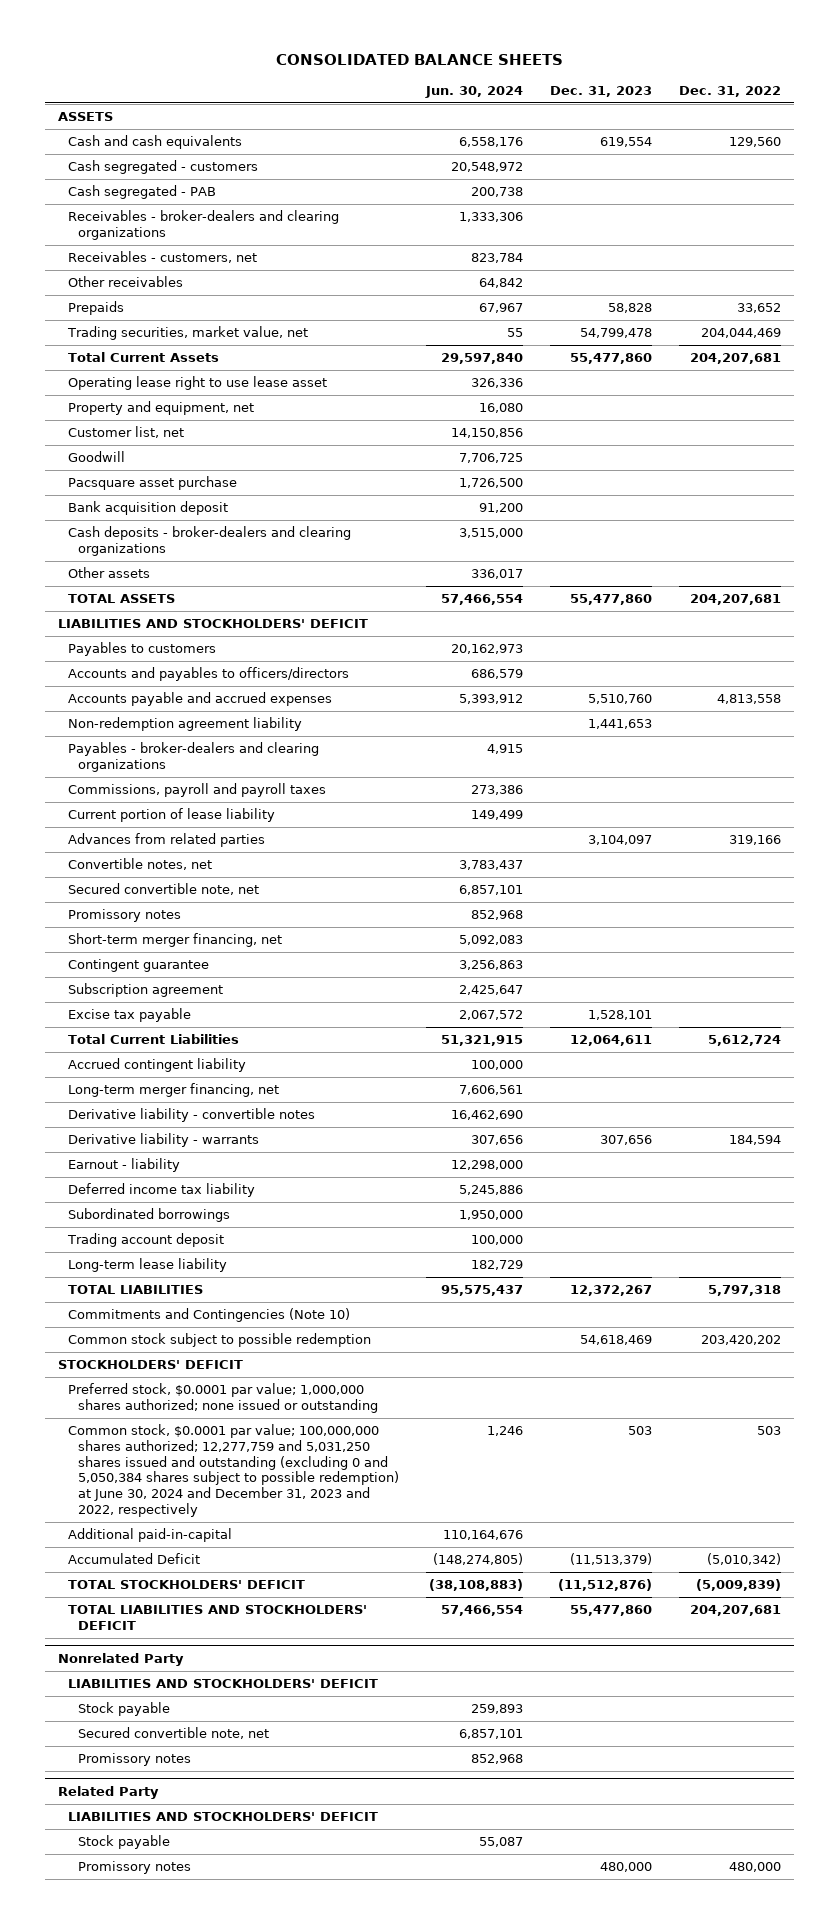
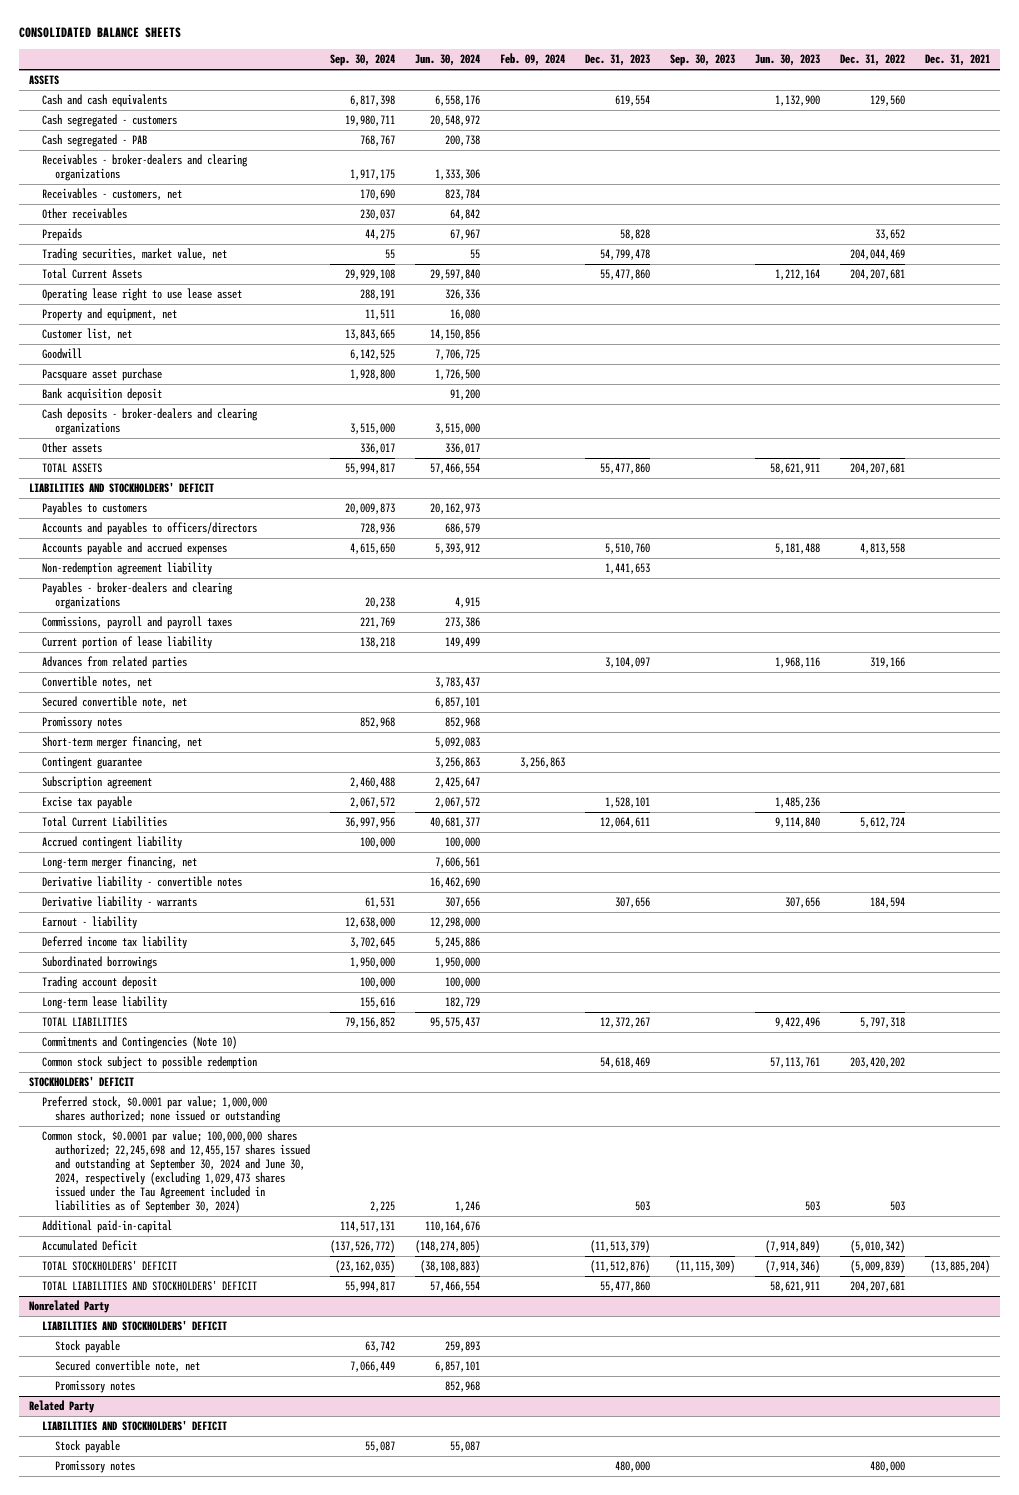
none -> [329,54,395,67] Sep. 30, 2024
none -> [499,53,565,67] Feb. 09, 2024
none -> [670,54,736,67] Sep. 30, 2023
none -> [755,54,821,67] Jun. 30, 2023
none -> [925,54,991,67] Dec. 31, 2021
[441,1035,524,1047] 51,321,915 -> [429,817,480,829] 40,681,377
[68,1424,400,1517] Common stock, $0.0001 par value; 100,000,000 shares authorized; 12,277,759 and 5,031,250 shares issued and outstanding (excluding 0 and 5,050,384 shares subject to possible redemption) at June 30, 2024 and December 31, 2023 and 2022, respectively -> [41,1130,310,1214] Common stock, $0.0001 par value; 100,000,000 shares authorized; 22,245,698 and 12,455,157 shares issued and outstanding at September 30, 2024 and June 30, 2024, respectively (excluding 1,029,473 shares issued under the Tau Agreement included in liabilities as of September 30, 2024)

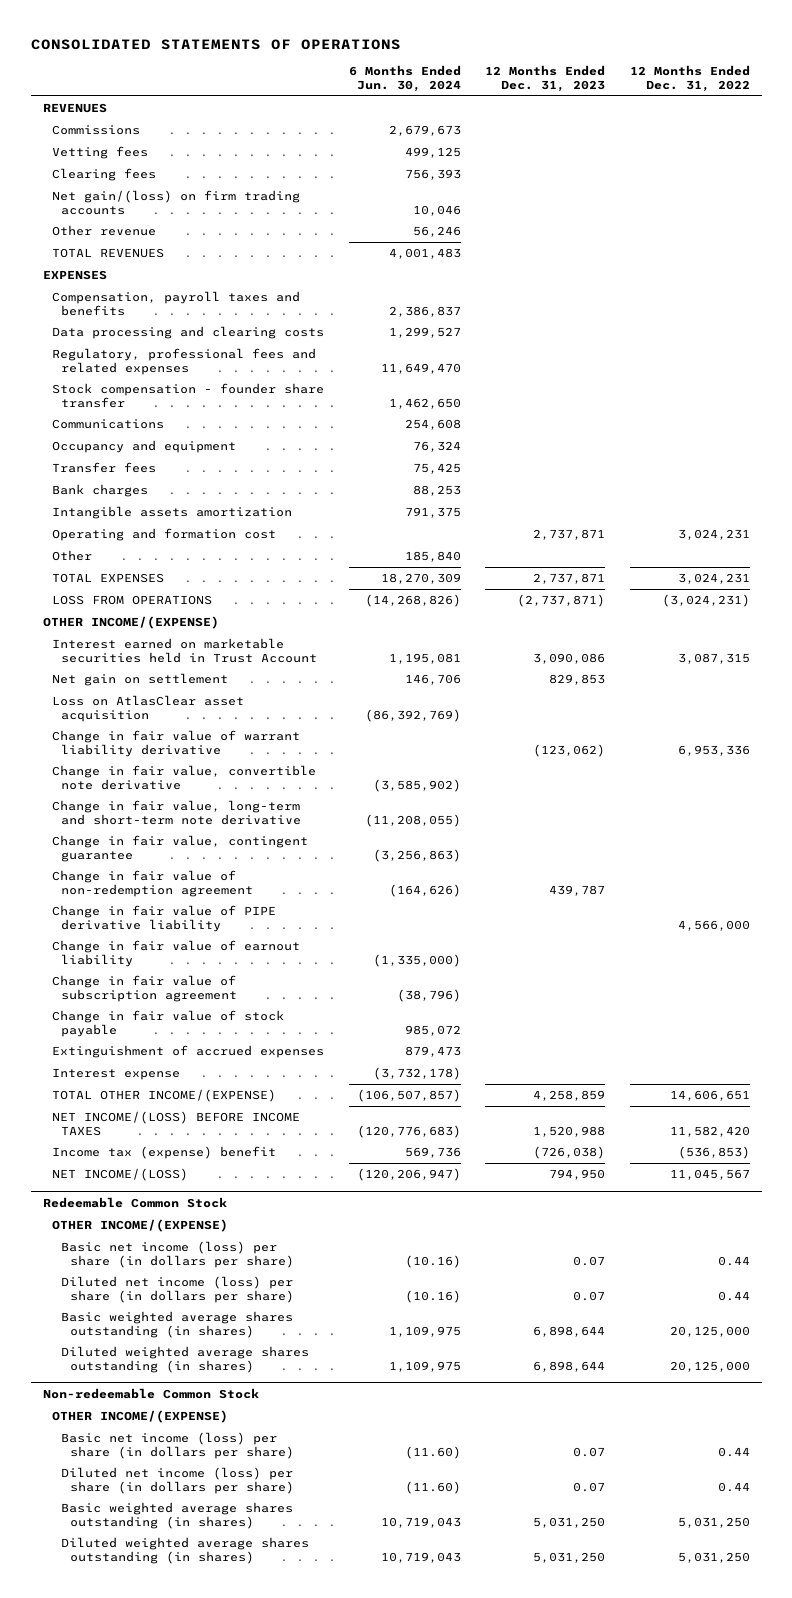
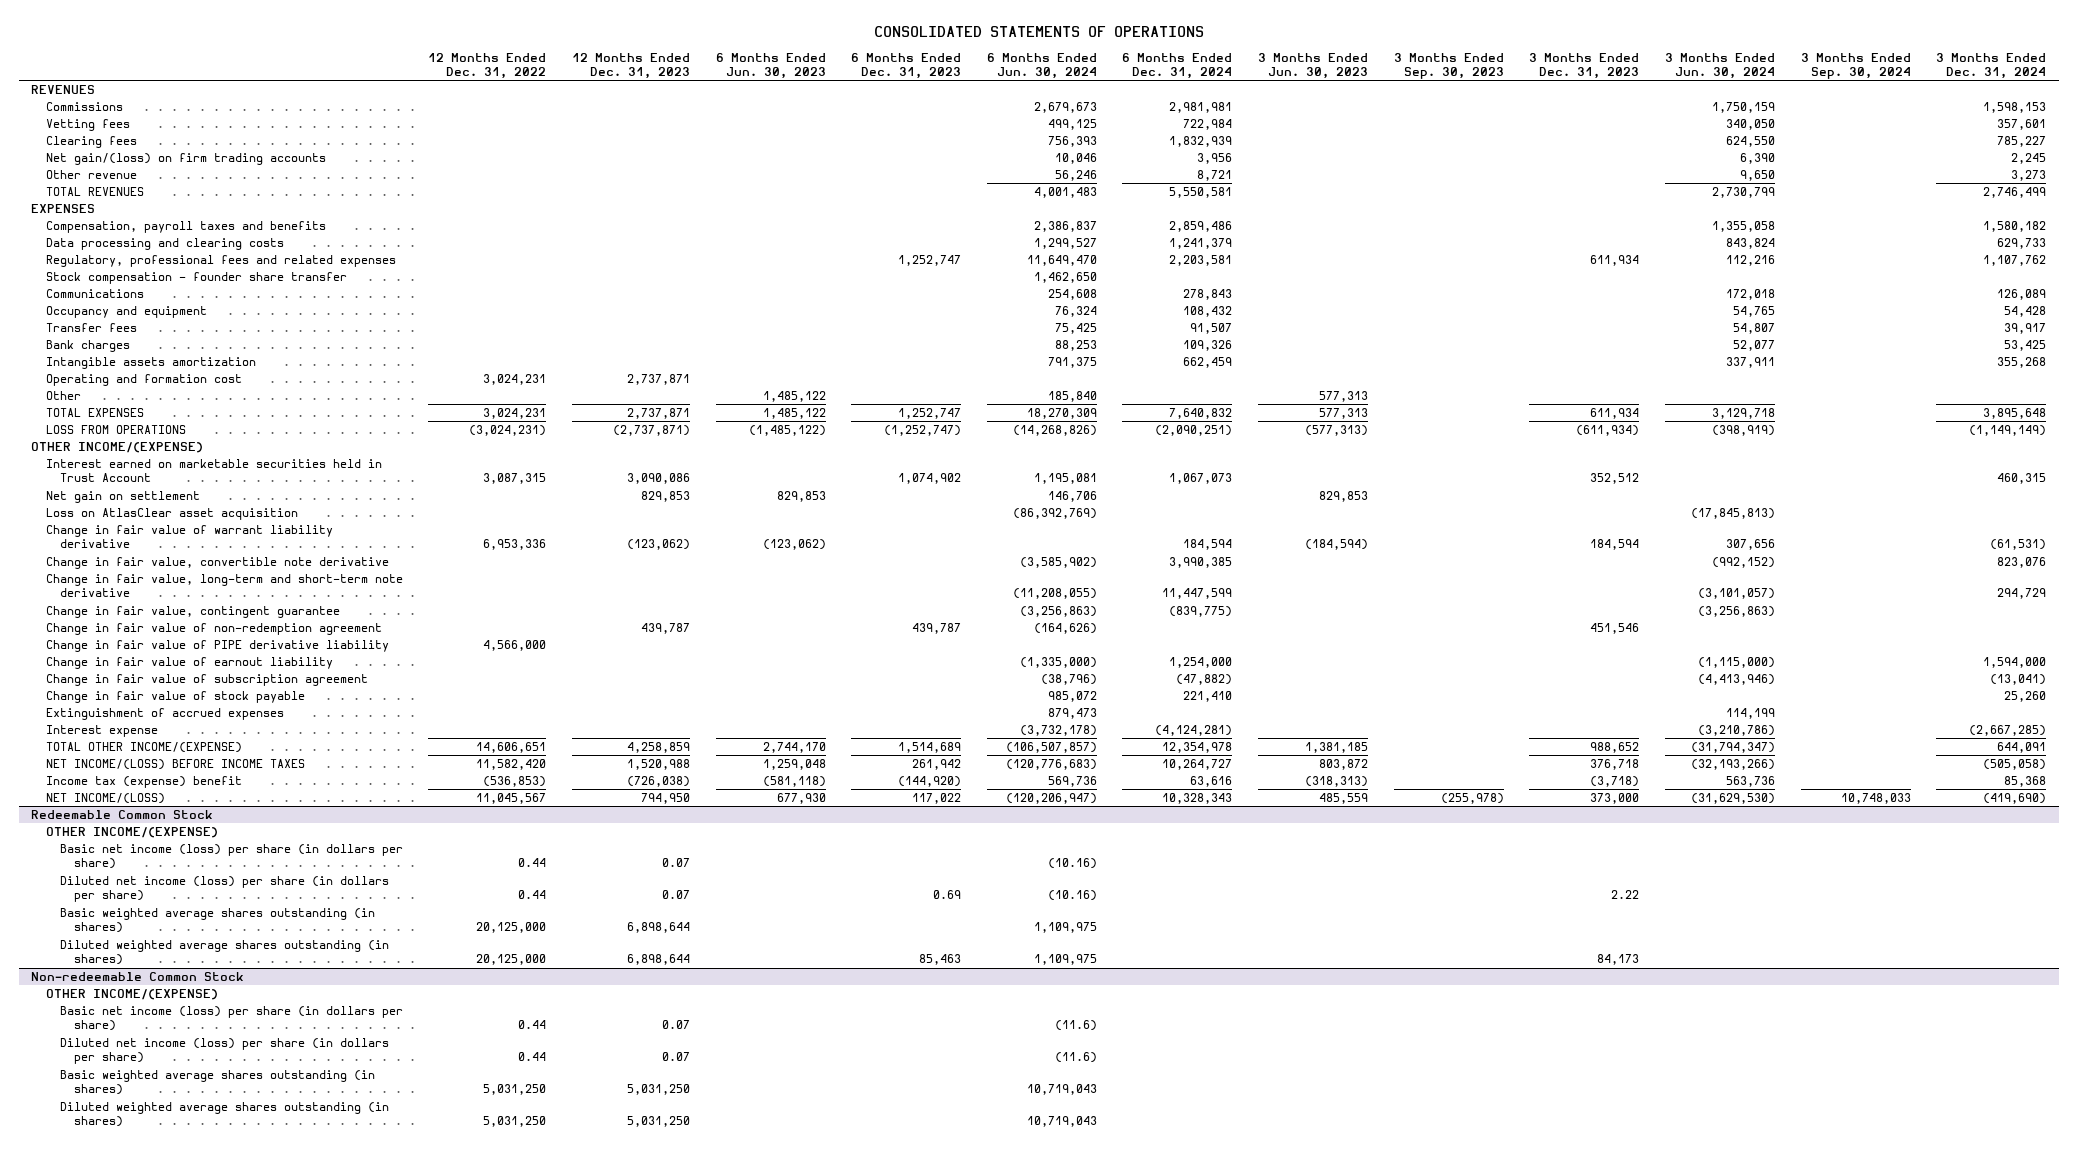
none -> [715,52,826,79] 6 Months Ended Jun. 30, 2023
none -> [851,52,962,79] 6 Months Ended Dec. 31, 2023
none -> [1122,52,1233,79] 6 Months Ended Dec. 31, 2024
none -> [1258,52,1369,79] 3 Months Ended Jun. 30, 2023
none -> [1393,52,1504,79] 3 Months Ended Sep. 30, 2023
none -> [1529,52,1640,79] 3 Months Ended Dec. 31, 2023
none -> [1665,52,1776,79] 3 Months Ended Jun. 30, 2024
none -> [1800,52,1911,79] 3 Months Ended Sep. 30, 2024
none -> [1936,52,2047,79] 3 Months Ended Dec. 31, 2024
[404,1445,461,1459] (11.60) -> [1054,1020,1097,1032] (11.6)
[404,1480,461,1494] (11.60) -> [1054,1052,1097,1064] (11.6)

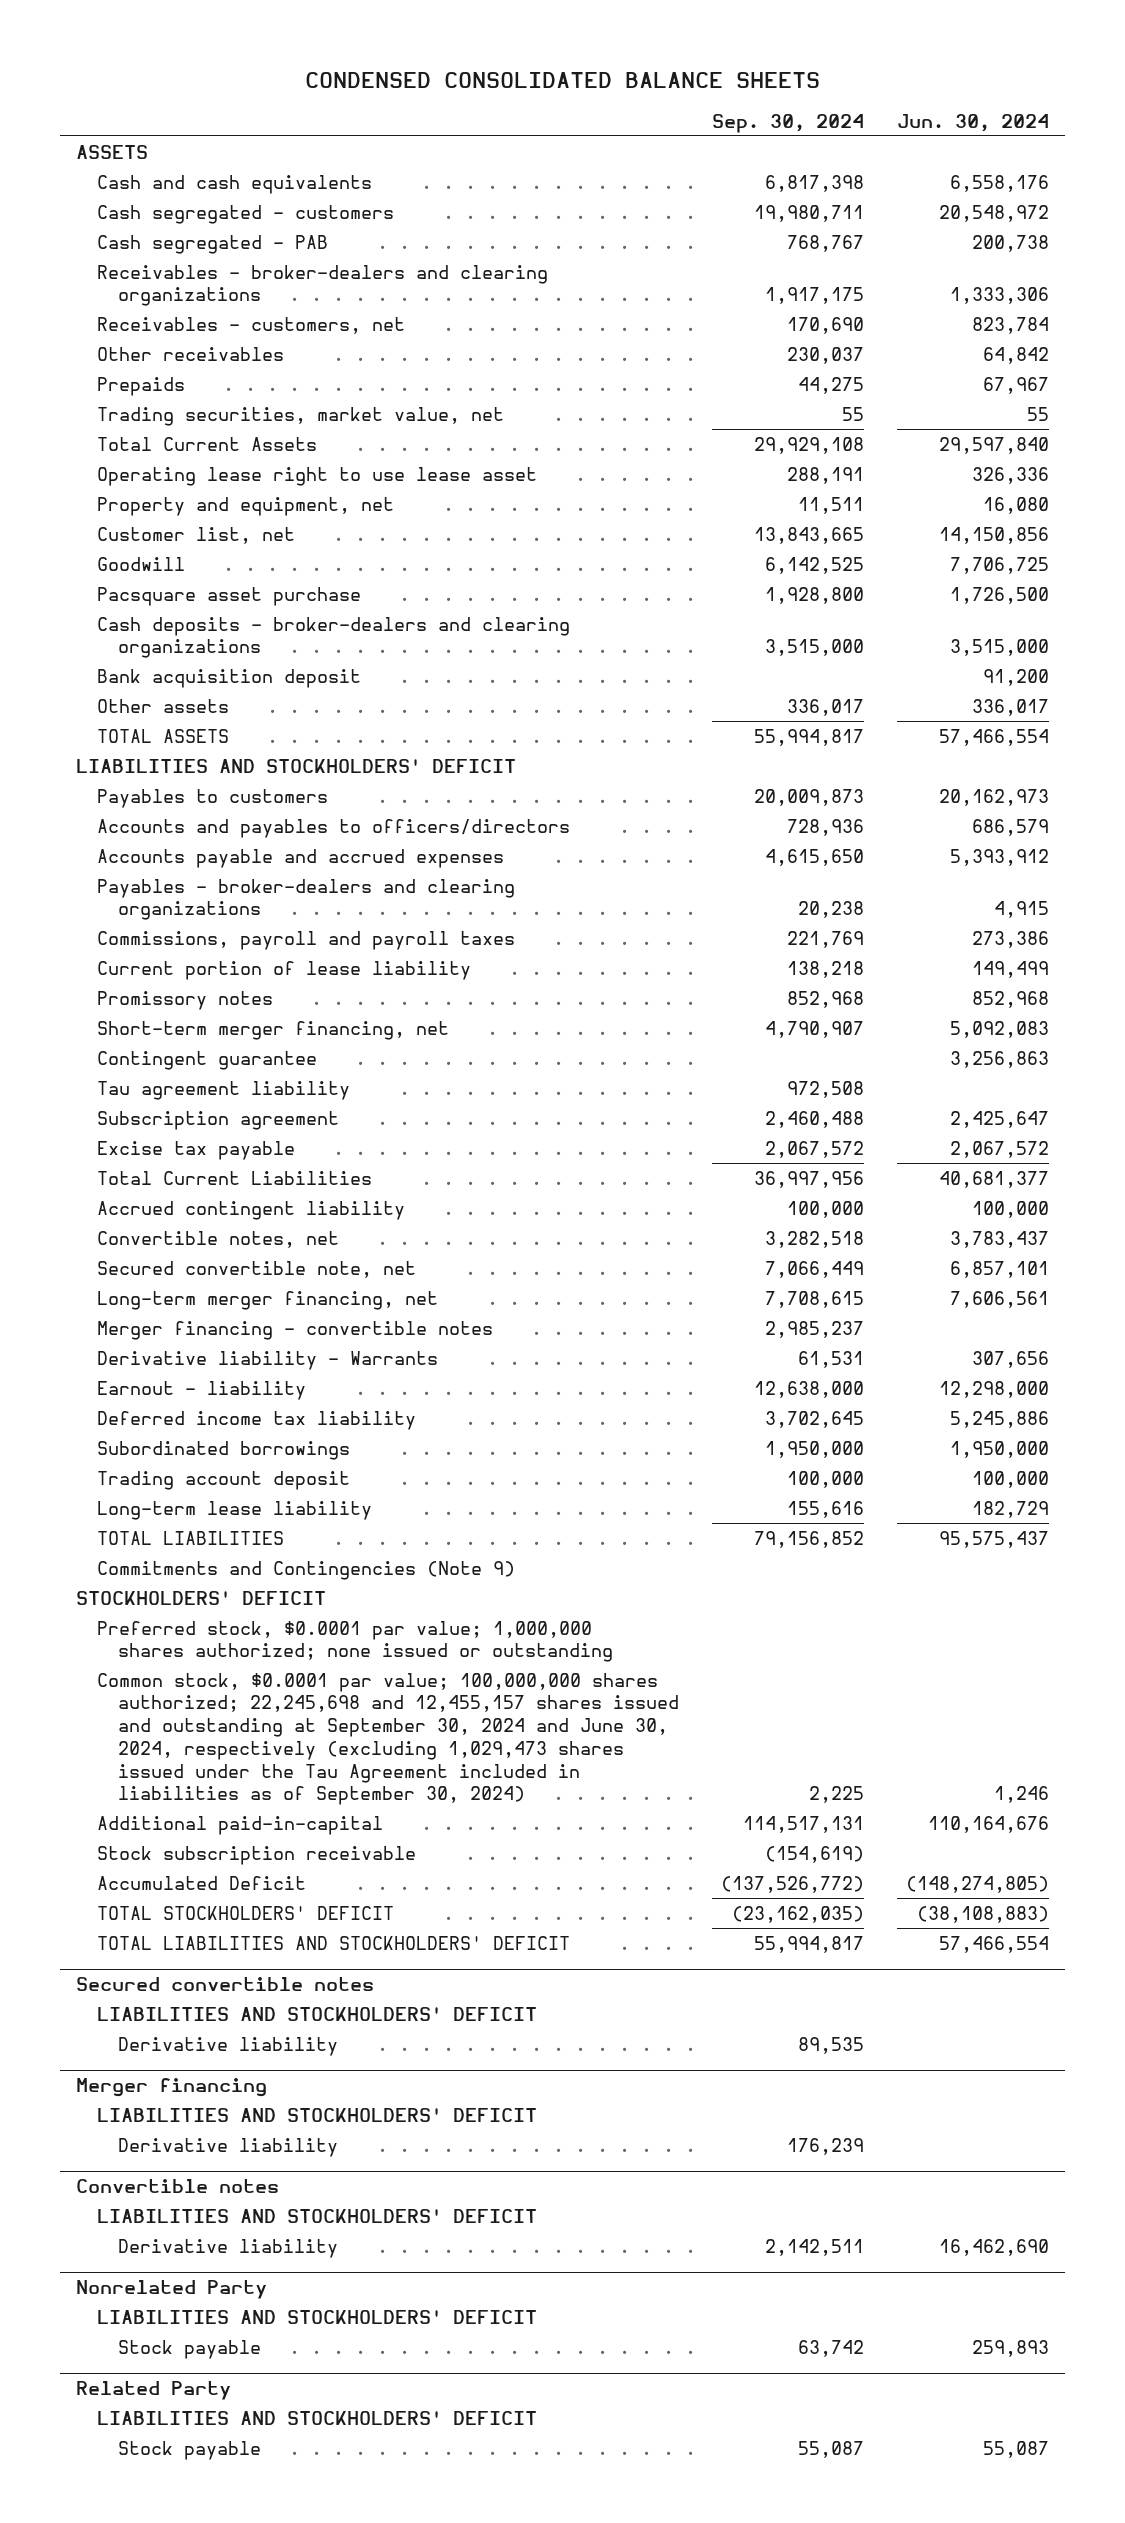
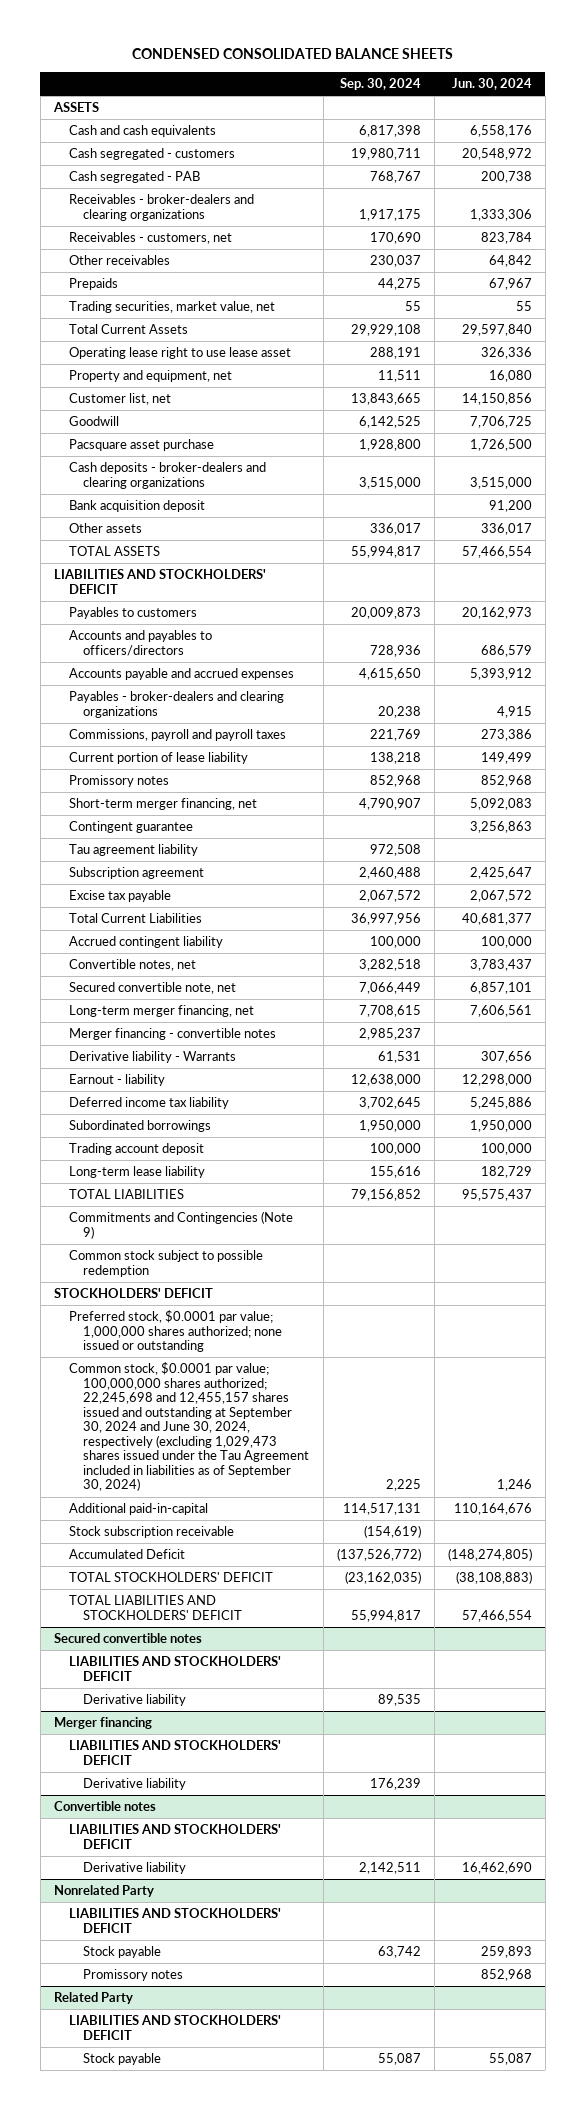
none -> [68,1250,263,1277] Common stock subject to possible redemption
none -> [83,1969,184,1982] Promissory notes

